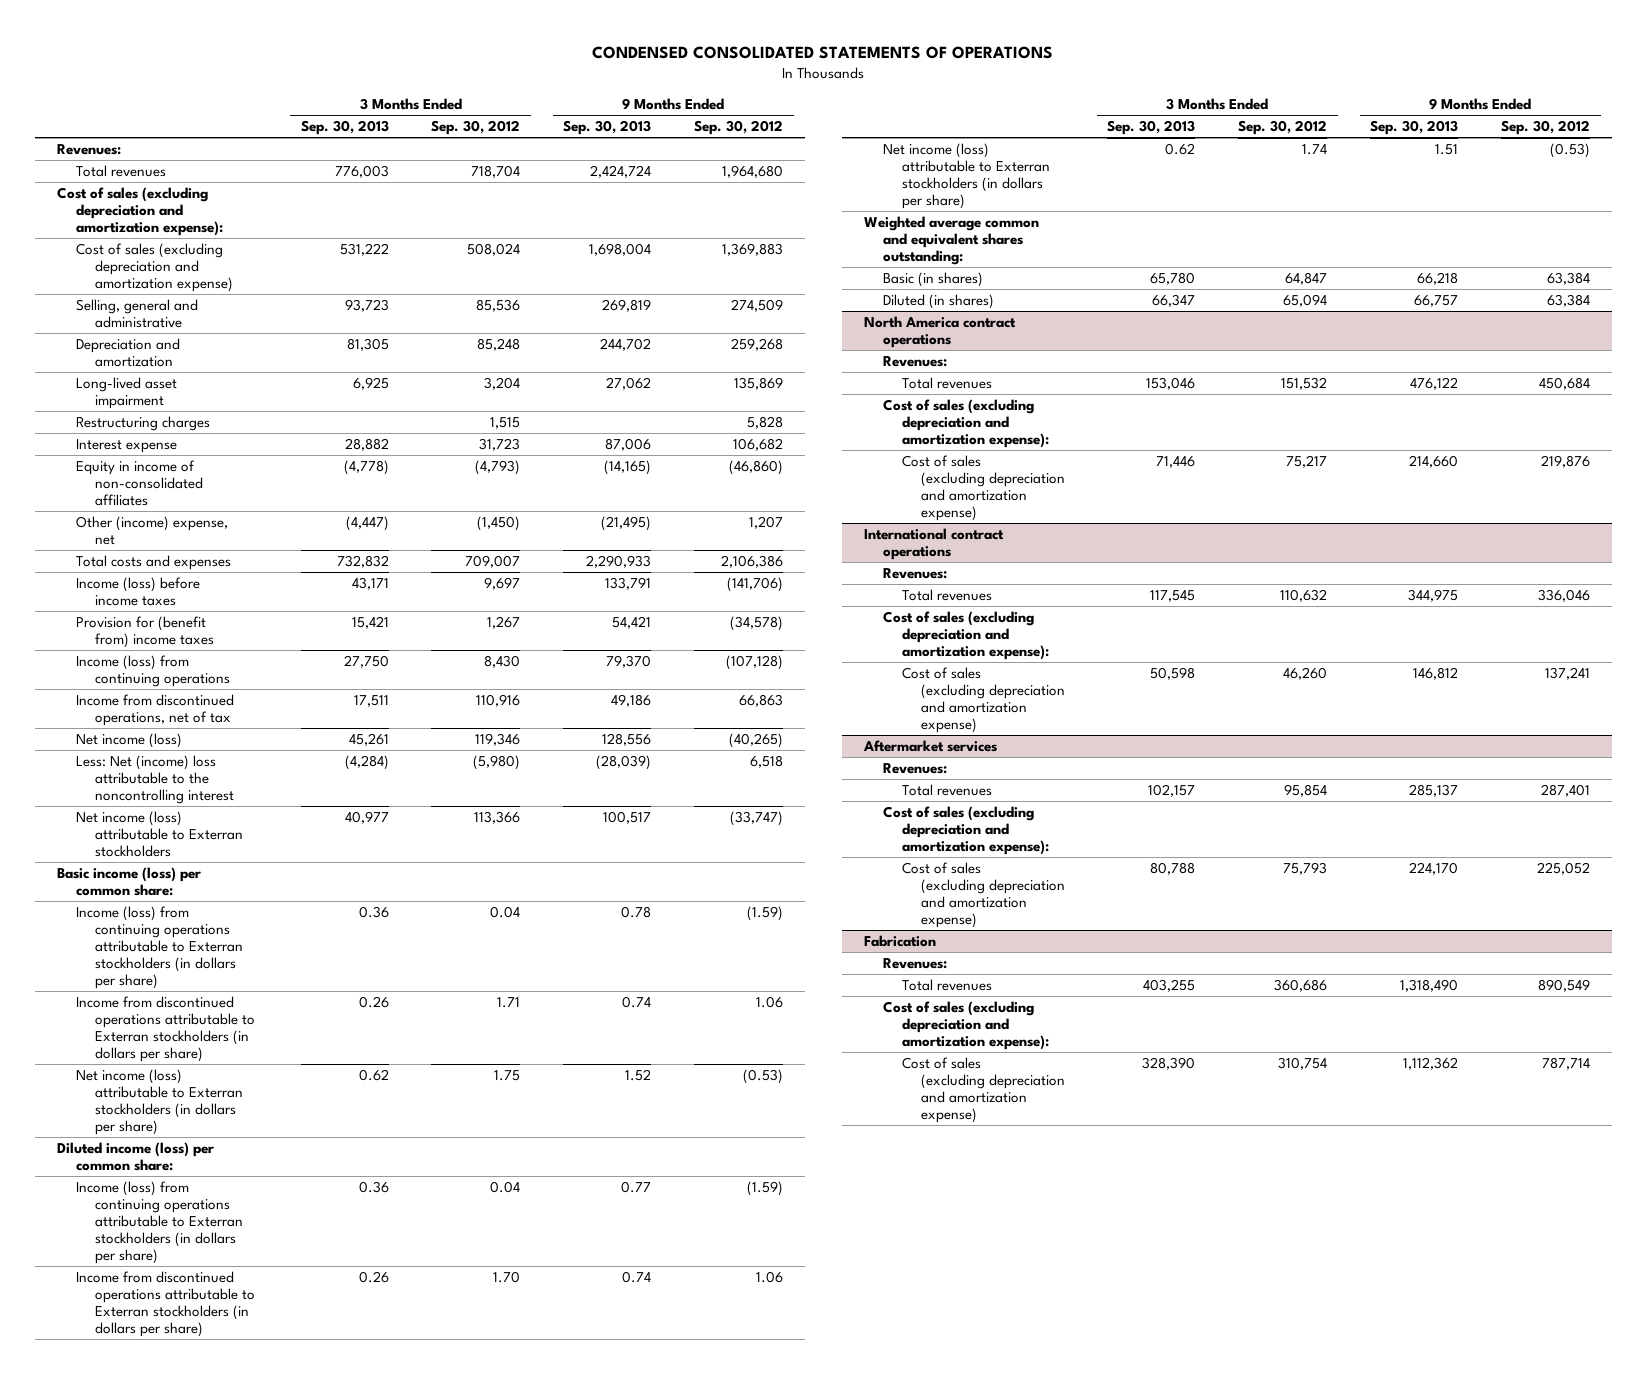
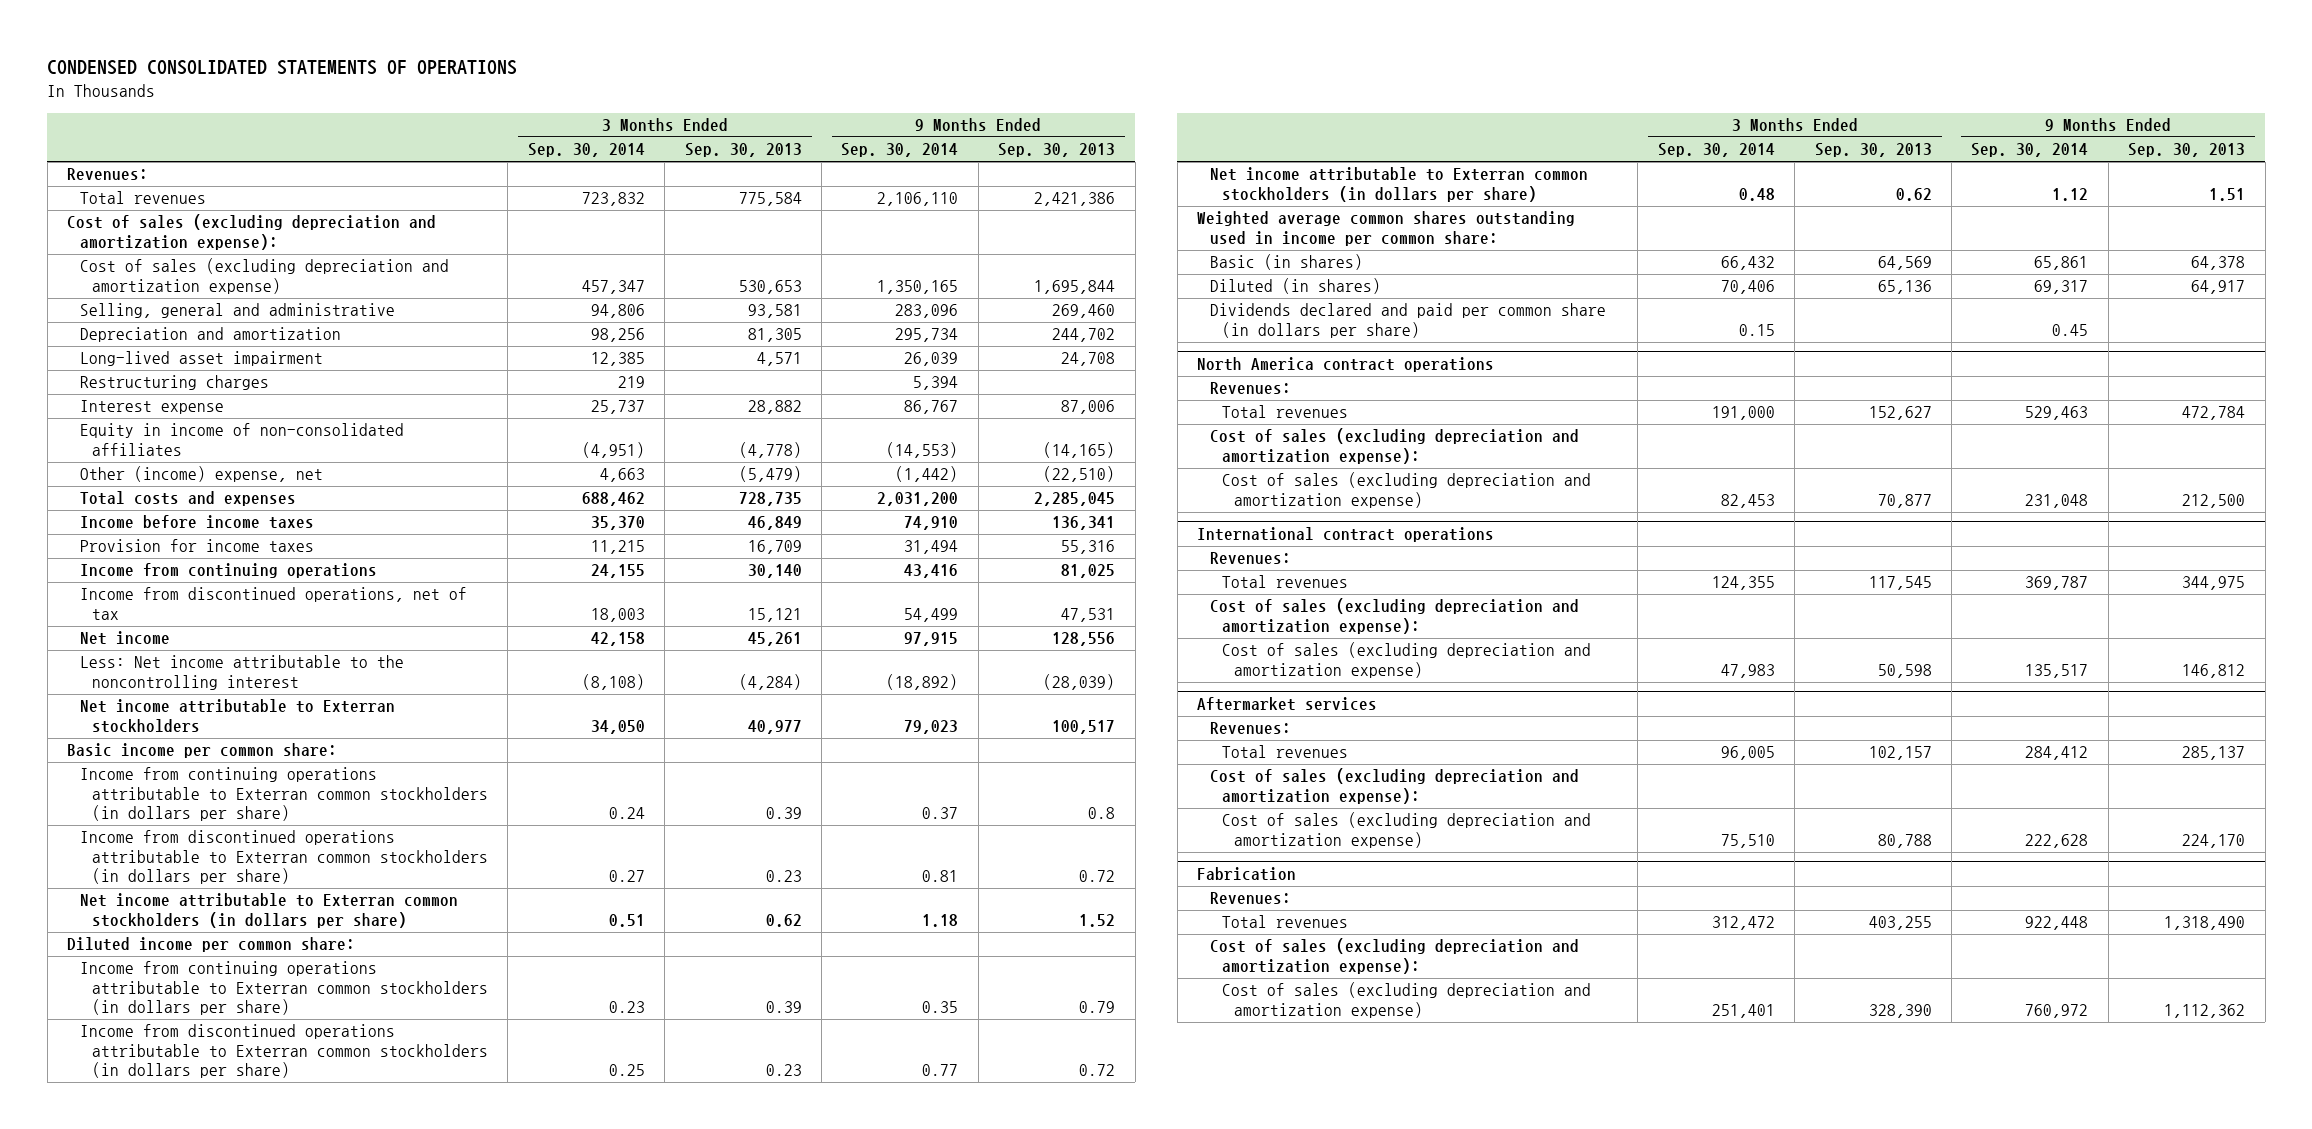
[431,120,521,136] Sep. 30, 2012 -> none
[694,120,784,136] Sep. 30, 2012 -> none
none -> [527,143,645,158] Sep. 30, 2014
none -> [841,143,959,158] Sep. 30, 2014
[334,164,389,178] 776,003 -> [738,192,802,207] 775,584
[590,164,652,178] 2,424,724 -> [1034,192,1116,207] 2,421,386
[339,242,389,256] 531,222 -> [738,279,802,294] 530,653
[589,242,652,256] 1,698,004 -> [1034,279,1116,294] 1,695,844
[344,298,389,312] 93,723 -> [747,304,802,319] 93,581
[602,298,652,312] 269,819 -> [1052,304,1116,319] 269,460
[352,376,389,390] 6,925 -> [756,352,802,367] 4,571
[606,376,652,390] 27,062 -> [1061,352,1116,367] 24,708
[345,515,389,531] (4,447) -> [738,466,802,483] (5,479)
[601,515,652,531] (21,495) -> [1043,466,1116,483] (22,510)
[336,554,389,568] 732,832 -> [738,492,802,507] 728,735
[586,554,652,568] 2,290,933 -> [1034,492,1116,507] 2,285,045
[75,576,200,607] Income (loss) before income taxes -> [79,515,314,530] Income before income taxes
[351,576,389,590] 43,171 -> [747,516,802,531] 46,849
[605,576,652,590] 133,791 -> [1052,516,1116,531] 136,341
[75,615,214,649] Provision for (benefit from) income taxes -> [79,539,314,553] Provision for income taxes
[351,615,389,629] 15,421 -> [747,540,802,555] 16,709
[612,615,652,629] 54,421 -> [1061,540,1116,555] 55,316
[75,654,230,688] Income (loss) from continuing operations -> [79,563,377,579] Income from continuing operations
[343,654,389,668] 27,750 -> [747,564,802,579] 30,140
[606,654,652,668] 79,370 -> [1061,564,1116,579] 81,025
[353,694,389,707] 17,511 -> [747,607,802,622] 15,121
[611,693,652,707] 49,186 -> [1061,607,1116,622] 47,531
[75,732,182,748] Net income (loss) -> [79,631,170,646] Net income
[75,754,234,805] Less: Net (income) loss attributable to the noncontrolling interest -> [79,655,404,690] Less: Net income attributable to the noncontrolling interest
[75,810,243,858] Net income (loss) attributable to Exterran stockholders -> [79,699,395,733] Net income attributable to Exterran stockholders
[56,866,201,897] Basic income (loss) per common share: -> [67,743,338,759] Basic income per common share:
[75,905,243,990] Income (loss) from continuing operations attributable to Exterran stockholders (in dollars per share) -> [79,767,489,822] Income from continuing operations attributable to Exterran common stockholders (in dollars per share)
[358,905,389,918] 0.36 -> [765,807,802,820] 0.39
[621,905,652,918] 0.78 -> [1088,807,1116,820] 0.8
[75,995,255,1063] Income from discontinued operations attributable to Exterran stockholders (in dollars per share) -> [79,830,489,885] Income from discontinued operations attributable to Exterran common stockholders (in dollars per share)
[358,995,389,1008] 0.26 -> [765,870,802,883] 0.23
[622,995,652,1008] 0.74 -> [1079,870,1116,883] 0.72
[75,1068,243,1136] Net income (loss) attributable to Exterran stockholders (in dollars per share) -> [79,893,458,928] Net income attributable to Exterran common stockholders (in dollars per share)
[56,1141,214,1172] Diluted income (loss) per common share: -> [67,937,356,953] Diluted income per common share:
[75,1180,243,1265] Income (loss) from continuing operations attributable to Exterran stockholders (in dollars per share) -> [79,961,489,1016] Income from continuing operations attributable to Exterran common stockholders (in dollars per share)
[358,1180,389,1193] 0.36 -> [765,1001,802,1014] 0.39
[621,1180,652,1193] 0.77 -> [1079,1001,1116,1014] 0.79
[75,1270,255,1338] Income from discontinued operations attributable to Exterran stockholders (in dollars per share) -> [79,1024,489,1079] Income from discontinued operations attributable to Exterran common stockholders (in dollars per share)
[358,1270,389,1283] 0.26 -> [765,1064,802,1077] 0.23
[622,1270,652,1283] 0.74 -> [1079,1064,1116,1077] 0.72
[882,142,1050,210] Net income (loss) attributable to Exterran stockholders (in dollars per share) -> [1209,167,1588,202] Net income attributable to Exterran common stockholders (in dollars per share)
[863,215,1039,266] Weighted average common and equivalent shares outstanding: -> [1197,211,1576,246] Weighted average common shares outstanding used in income per common share:
[1150,271,1196,285] 65,780 -> [1877,256,1932,271] 64,569
[1417,271,1459,285] 66,218 -> [2191,256,2246,271] 64,378
[1152,293,1196,307] 66,347 -> [1877,280,1932,295] 65,136
[1414,294,1459,307] 66,757 -> [2191,280,2246,295] 64,917
none -> [1209,303,1606,338] Dividends declared and paid per common share (in dollars per share)
[1146,376,1196,390] 153,046 -> [1868,406,1932,421] 152,627
[1410,376,1459,390] 476,122 -> [2182,406,2246,421] 472,784
[1156,455,1196,468] 71,446 -> [1877,493,1932,508] 70,877
[1409,454,1459,468] 214,660 -> [2182,493,2246,508] 212,500

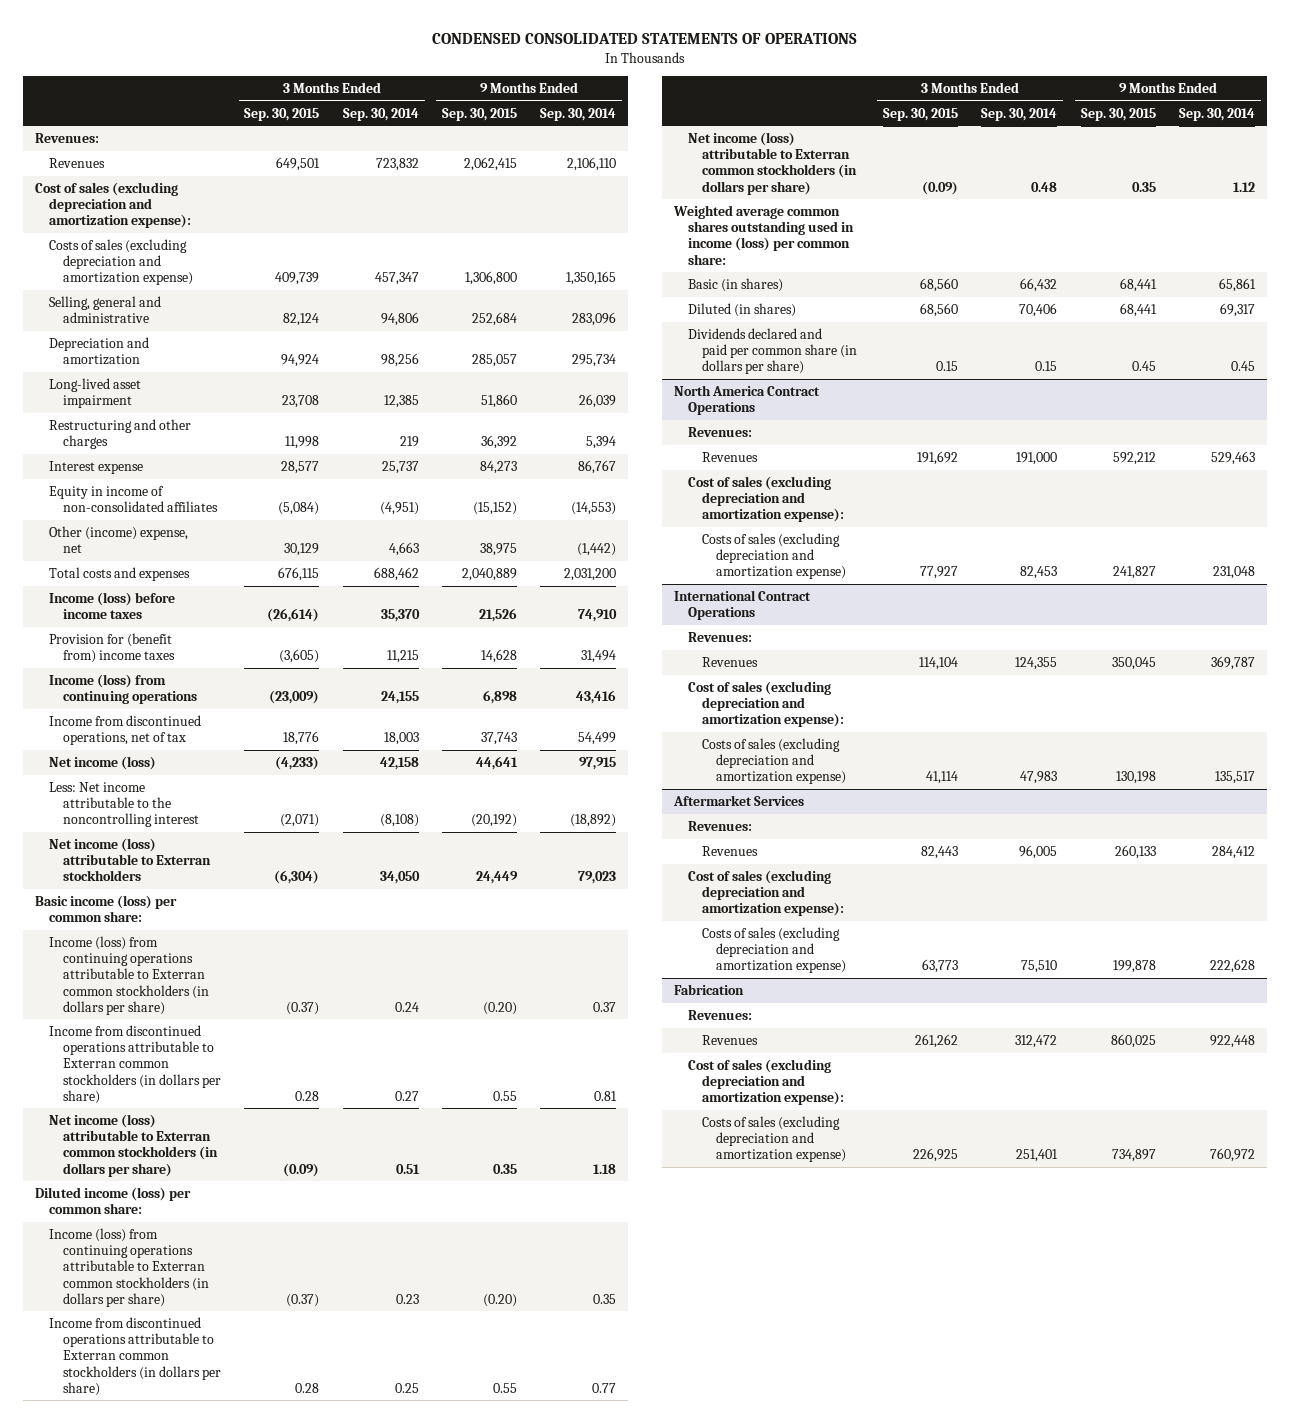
[684,143,802,158] Sep. 30, 2013 -> none
[998,143,1116,158] Sep. 30, 2013 -> none
none -> [244,107,320,121] Sep. 30, 2015
none -> [442,107,518,121] Sep. 30, 2015
[79,191,206,205] Total revenues -> [49,157,106,168] Revenues
[79,258,449,294] Cost of sales (excluding depreciation and amortization expense) -> [49,238,194,286] Costs of sales (excluding depreciation and amortization expense)
[79,375,269,391] Restructuring charges -> [49,418,192,450] Restructuring and other charges
[79,515,314,530] Income before income taxes -> [49,591,176,620] Income (loss) before income taxes
[79,539,314,553] Provision for income taxes -> [49,632,176,664] Provision for (benefit from) income taxes
[79,563,377,579] Income from continuing operations -> [49,673,198,705] Income (loss) from continuing operations
[79,631,170,646] Net income -> [49,755,157,770] Net income (loss)
[79,699,395,733] Net income attributable to Exterran stockholders -> [49,837,212,882] Net income (loss) attributable to Exterran stockholders
[67,743,338,759] Basic income per common share: -> [34,894,177,923] Basic income (loss) per common share:
[79,767,489,822] Income from continuing operations attributable to Exterran common stockholders (in dollars per share) -> [49,935,210,1015] Income (loss) from continuing operations attributable to Exterran common stockholders (in dollars per share)
[79,893,458,928] Net income attributable to Exterran common stockholders (in dollars per share) -> [49,1113,219,1177] Net income (loss) attributable to Exterran common stockholders (in dollars per share)
[67,937,356,953] Diluted income per common share: -> [34,1186,191,1215] Diluted income (loss) per common share:
[79,961,489,1016] Income from continuing operations attributable to Exterran common stockholders (in dollars per share) -> [49,1227,210,1307] Income (loss) from continuing operations attributable to Exterran common stockholders (in dollars per share)
[1209,167,1588,202] Net income attributable to Exterran common stockholders (in dollars per share) -> [687,131,857,195] Net income (loss) attributable to Exterran common stockholders (in dollars per share)
[1197,211,1576,246] Weighted average common shares outstanding used in income per common share: -> [672,204,854,265] Weighted average common shares outstanding used in income (loss) per common share:
[1197,357,1495,373] North America contract operations -> [673,384,820,416] North America Contract Operations
[1222,405,1349,419] Total revenues -> [701,451,758,462] Revenues
[1222,472,1592,508] Cost of sales (excluding depreciation and amortization expense) -> [701,532,846,580] Costs of sales (excluding depreciation and amortization expense)
[1197,527,1495,543] International contract operations -> [673,589,811,621] International Contract Operations
[1222,575,1349,589] Total revenues -> [701,656,758,667] Revenues
[1222,642,1592,678] Cost of sales (excluding depreciation and amortization expense) -> [701,737,846,785] Costs of sales (excluding depreciation and amortization expense)
[1197,697,1378,712] Aftermarket services -> [672,794,804,806] Aftermarket Services
[1222,745,1349,759] Total revenues -> [701,845,758,856] Revenues
[1222,812,1592,848] Cost of sales (excluding depreciation and amortization expense) -> [701,926,846,974] Costs of sales (excluding depreciation and amortization expense)
[1222,915,1349,929] Total revenues -> [701,1034,758,1045] Revenues
[1222,982,1592,1018] Cost of sales (excluding depreciation and amortization expense) -> [701,1115,846,1163] Costs of sales (excluding depreciation and amortization expense)

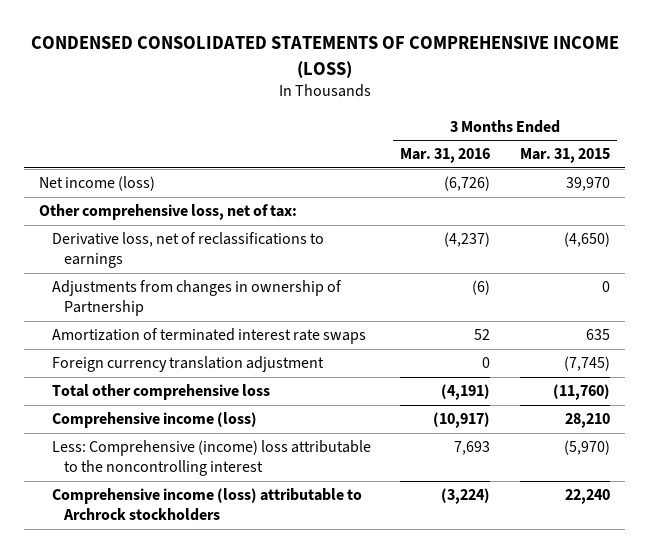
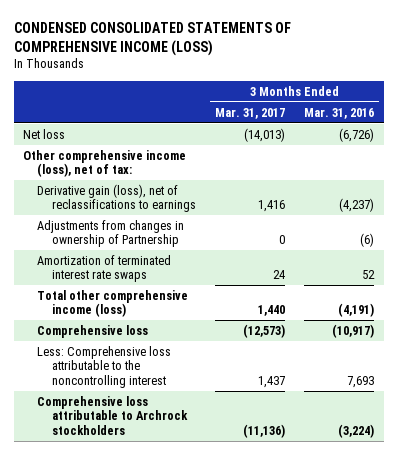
[520,148,611,164] Mar. 31, 2015 -> none
none -> [214,107,285,119] Mar. 31, 2017
[39,176,156,192] Net income (loss) -> [23,128,66,139] Net loss
[39,204,298,221] Other comprehensive loss, net of tax: -> [23,149,187,178] Other comprehensive income (loss), net of tax:
[51,232,324,269] Derivative loss, net of reclassifications to earnings -> [37,183,196,213] Derivative gain (loss), net of reclassifications to earnings
[51,356,324,373] Foreign currency translation adjustment -> none
[51,384,270,401] Total other comprehensive loss -> [37,289,189,318] Total other comprehensive income (loss)
[51,412,257,429] Comprehensive income (loss) -> [37,324,149,338] Comprehensive loss
[51,440,371,477] Less: Comprehensive (income) loss attributable to the noncontrolling interest -> [37,345,172,388] Less: Comprehensive loss attributable to the noncontrolling interest
[51,488,362,522] Comprehensive income (loss) attributable to Archrock stockholders -> [37,395,188,435] Comprehensive loss attributable to Archrock stockholders

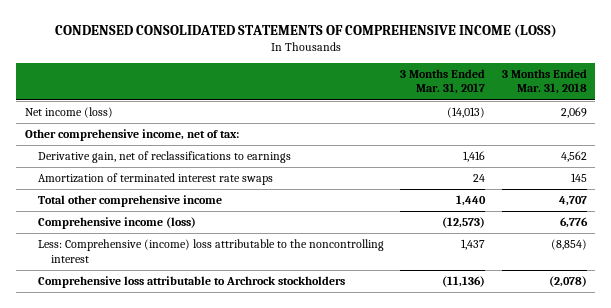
[304,107,375,119] Mar. 31, 2016 -> none
none -> [501,68,587,95] 3 Months Ended Mar. 31, 2018
[37,219,185,248] Adjustments from changes in ownership of Partnership -> none
[23,128,66,139] Net loss -> [24,107,113,119] Net income (loss)
[23,149,187,178] Other comprehensive income (loss), net of tax: -> [24,129,239,142] Other comprehensive income, net of tax:
[37,183,196,213] Derivative gain (loss), net of reclassifications to earnings -> [37,151,291,164] Derivative gain, net of reclassifications to earnings
[37,289,189,318] Total other comprehensive income (loss) -> [37,195,222,208] Total other comprehensive income
[37,324,149,338] Comprehensive loss -> [37,217,196,230] Comprehensive income (loss)
[37,345,172,388] Less: Comprehensive loss attributable to the noncontrolling interest -> [37,239,384,263] Less: Comprehensive (income) loss attributable to the noncontrolling interest

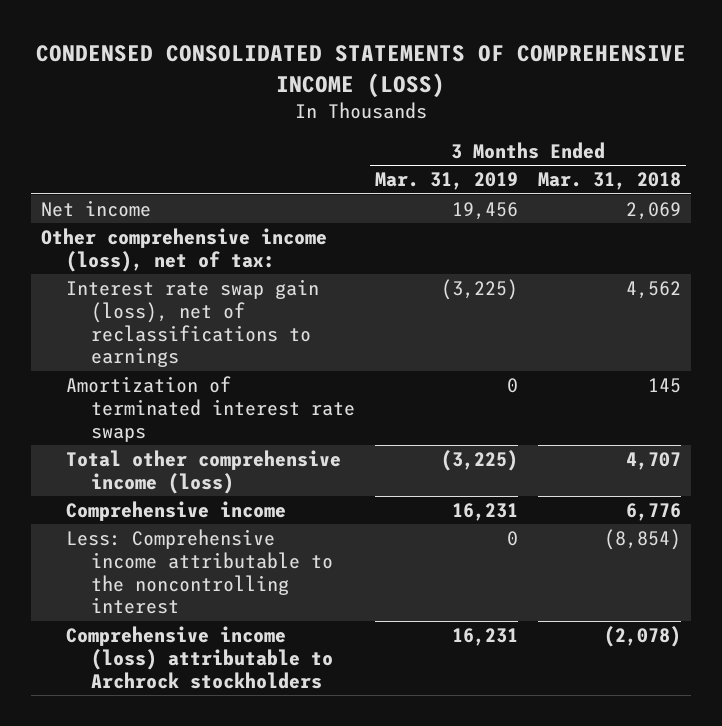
[400,68,486,95] 3 Months Ended Mar. 31, 2017 -> none
none -> [374,172,518,191] Mar. 31, 2019
[24,107,113,119] Net income (loss) -> [41,199,152,217] Net income
[24,129,239,142] Other comprehensive income, net of tax: -> [41,227,328,272] Other comprehensive income (loss), net of tax:
[37,151,291,164] Derivative gain, net of reclassifications to earnings -> [66,278,320,368] Interest rate swap gain (loss), net of reclassifications to earnings
[37,195,222,208] Total other comprehensive income -> [66,449,342,494] Total other comprehensive income (loss)
[37,217,196,230] Comprehensive income (loss) -> [66,500,287,521] Comprehensive income
[37,239,384,263] Less: Comprehensive (income) loss attributable to the noncontrolling interest -> [66,528,333,615] Less: Comprehensive income attributable to the noncontrolling interest
[37,276,345,289] Comprehensive loss attributable to Archrock stockholders -> [66,625,333,689] Comprehensive income (loss) attributable to Archrock stockholders

